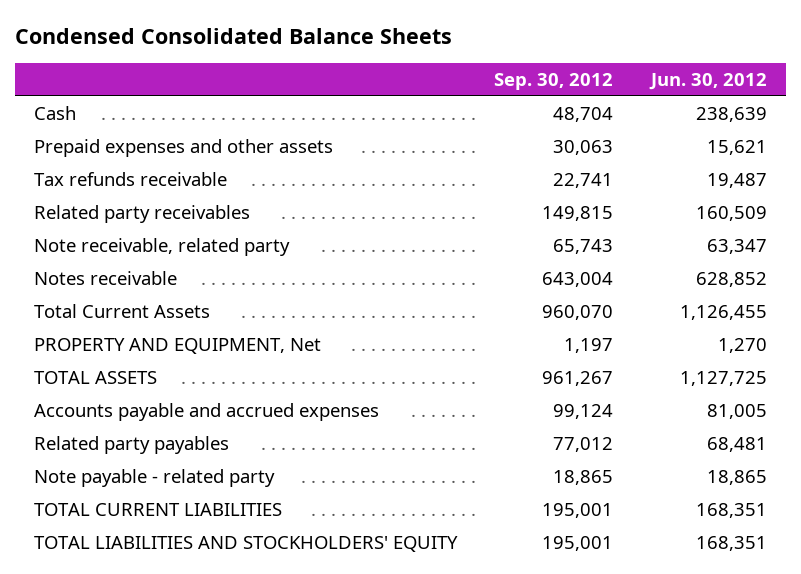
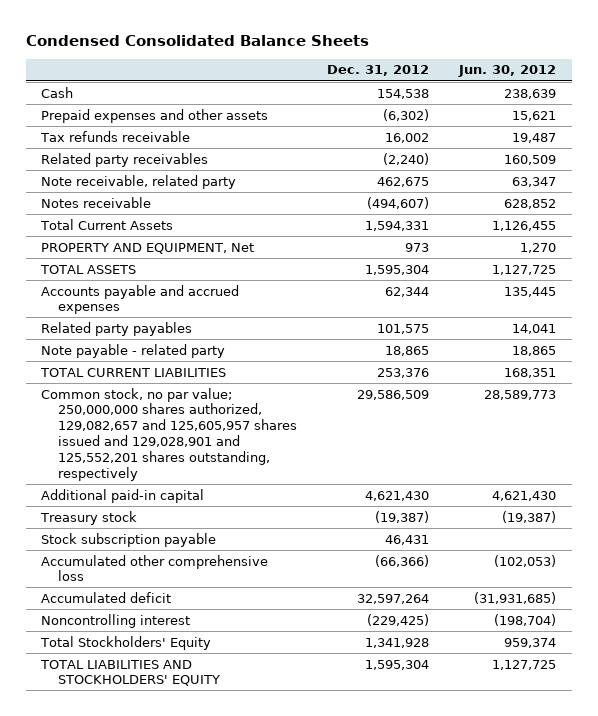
[494,73,614,91] Sep. 30, 2012 -> none
none -> [327,65,430,77] Dec. 31, 2012
[706,404,767,420] 81,005 -> [504,286,557,297] 135,445
[706,437,767,453] 68,481 -> [512,323,557,334] 14,041
none -> [41,387,297,481] Common stock, no par value; 250,000,000 shares authorized, 129,082,657 and 125,605,957 shares issued and 129,028,901 and 125,552,201 shares outstanding, respectively
none -> [41,488,205,503] Additional paid-in capital
none -> [40,510,138,525] Treasury stock
none -> [41,532,217,547] Stock subscription payable
none -> [41,554,269,582] Accumulated other comprehensive loss
none -> [41,591,172,603] Accumulated deficit
none -> [41,613,191,628] Noncontrolling interest
none -> [40,635,212,650] Total Stockholders' Equity
[695,536,767,552] 168,351 -> [492,659,557,670] 1,127,725

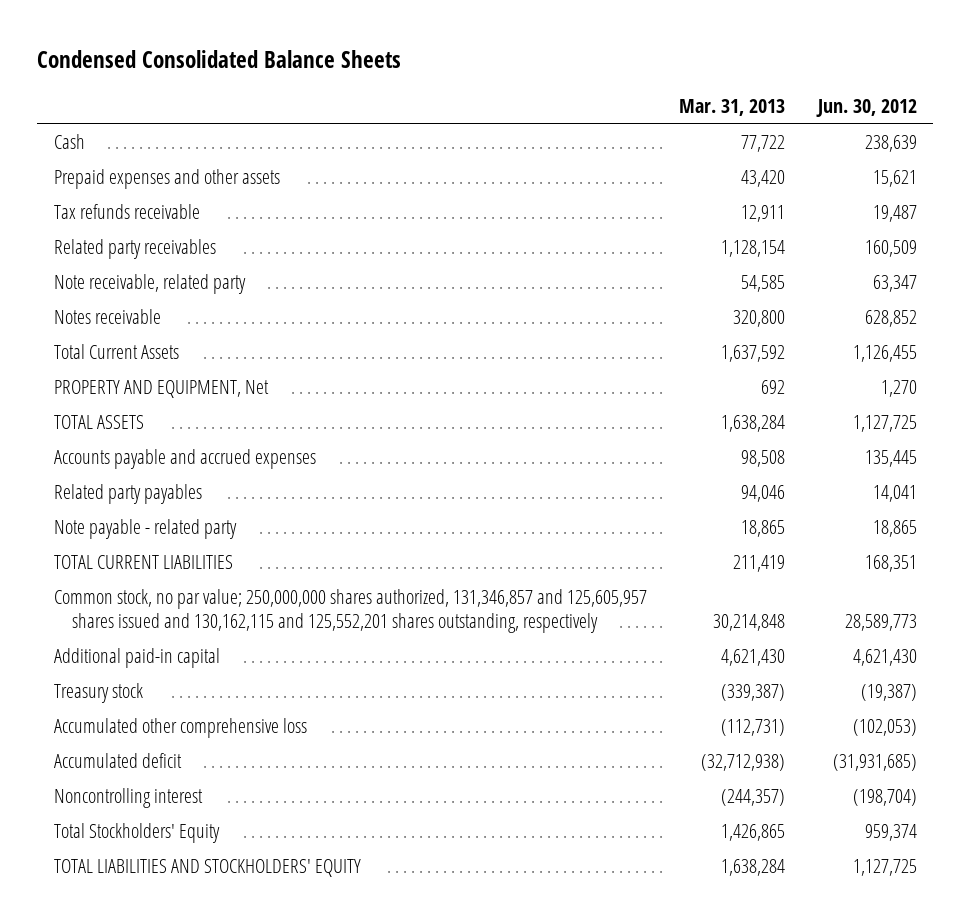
[327,65,430,77] Dec. 31, 2012 -> none
none -> [679,98,786,116] Mar. 31, 2013
[41,387,297,481] Common stock, no par value; 250,000,000 shares authorized, 129,082,657 and 125,605,957 shares issued and 129,028,901 and 125,552,201 shares outstanding, respectively -> [53,588,647,633] Common stock, no par value; 250,000,000 shares authorized, 131,346,857 and 125,605,957 shares issued and 130,162,115 and 125,552,201 shares outstanding, respectively
[41,532,217,547] Stock subscription payable -> none

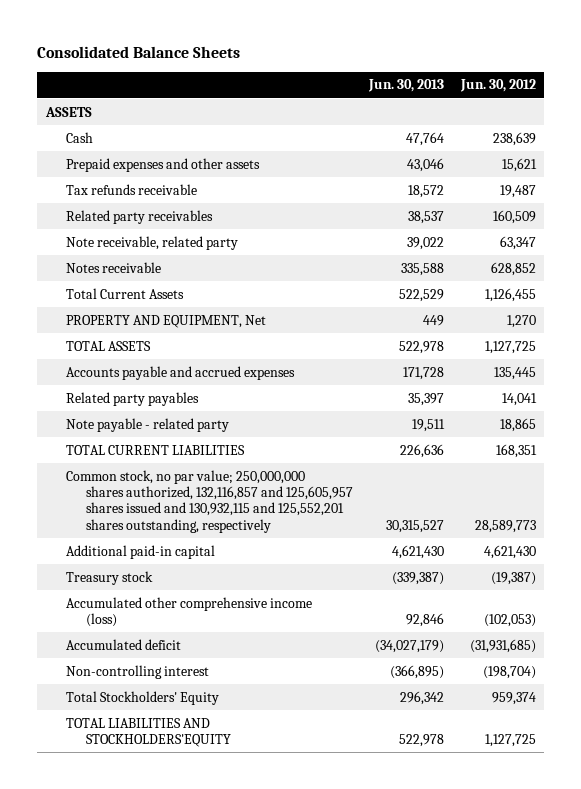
[37,50,402,69] Condensed Consolidated Balance Sheets -> [37,46,241,59] Consolidated Balance Sheets
[679,98,786,116] Mar. 31, 2013 -> none
none -> [368,79,445,93] Jun. 30, 2013
none -> [44,106,92,117] ASSETS
[53,588,647,633] Common stock, no par value; 250,000,000 shares authorized, 131,346,857 and 125,605,957 shares issued and 130,162,115 and 125,552,201 shares outstanding, respectively -> [65,469,353,533] Common stock, no par value; 250,000,000 shares authorized, 132,116,857 and 125,605,957 shares issued and 130,932,115 and 125,552,201 shares outstanding, respectively
[53,717,307,738] Accumulated other comprehensive loss -> [65,596,312,627] Accumulated other comprehensive income (loss)
[53,787,203,808] Noncontrolling interest -> [65,664,209,679] Non-controlling interest
[53,858,361,877] TOTAL LIABILITIES AND STOCKHOLDERS' EQUITY -> [65,717,231,747] TOTAL LIABILITIES AND STOCKHOLDERS'EQUITY

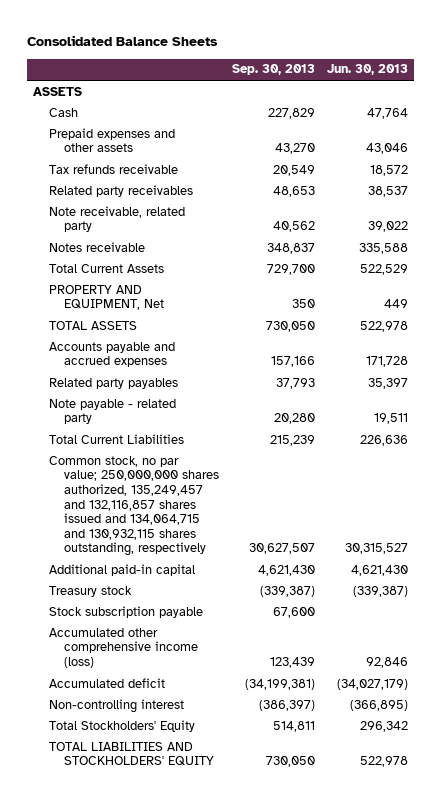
[459,79,536,93] Jun. 30, 2012 -> none
none -> [231,64,315,76] Sep. 30, 2013
[65,444,245,455] TOTAL CURRENT LIABILITIES -> [48,433,184,444] Total Current Liabilities
[65,469,353,533] Common stock, no par value; 250,000,000 shares authorized, 132,116,857 and 125,605,957 shares issued and 130,932,115 and 125,552,201 shares outstanding, respectively -> [48,455,220,557] Common stock, no par value; 250,000,000 shares authorized, 135,249,457 and 132,116,857 shares issued and 134,064,715 and 130,932,115 shares outstanding, respectively
none -> [48,605,203,618] Stock subscription payable
[65,717,231,747] TOTAL LIABILITIES AND STOCKHOLDERS'EQUITY -> [48,741,215,767] TOTAL LIABILITIES AND STOCKHOLDERS' EQUITY

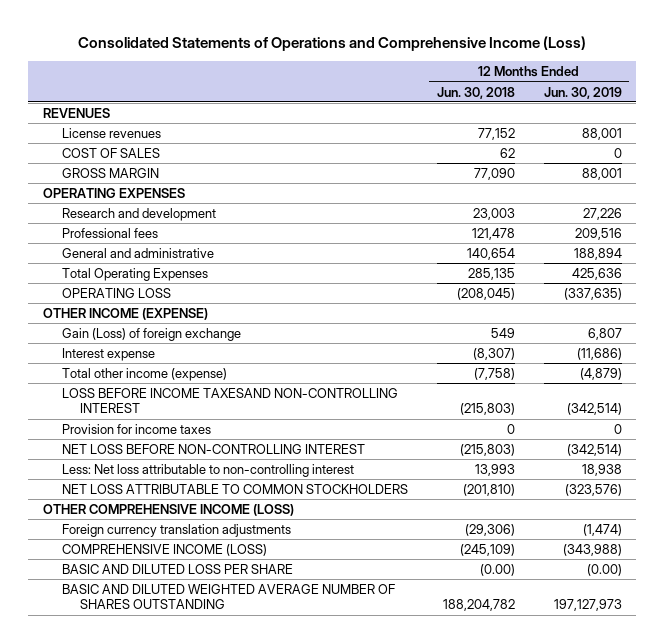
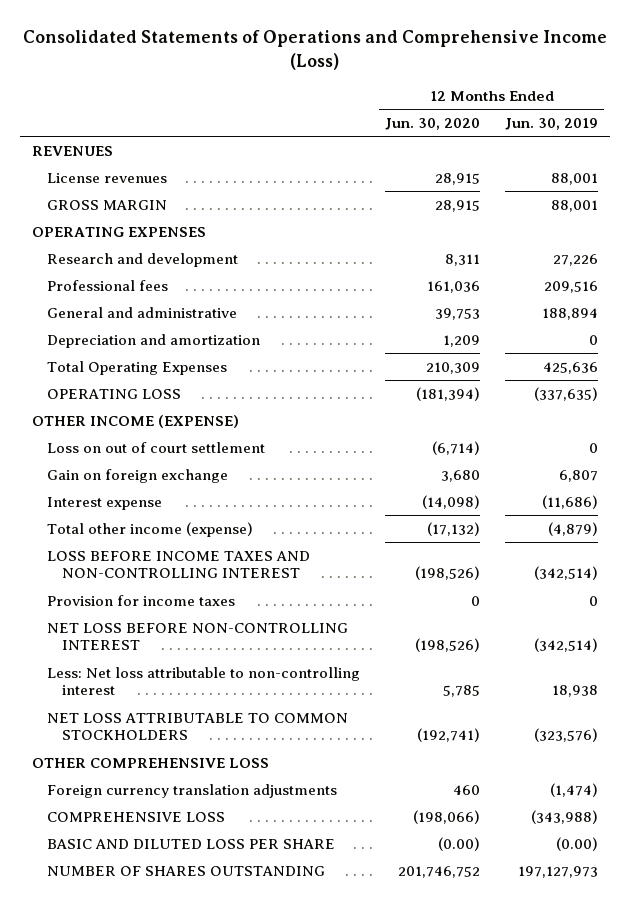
[436,86,515,99] Jun. 30, 2018 -> none
none -> [385,117,481,130] Jun. 30, 2020
[61,147,160,158] COST OF SALES -> none
none -> [47,333,261,348] Depreciation and amortization
none -> [47,441,266,453] Loss on out of court settlement
[61,327,241,341] Gain (Loss) of foreign exchange -> [47,468,229,483] Gain on foreign exchange
[61,387,398,414] LOSS BEFORE INCOME TAXESAND NON-CONTROLLING INTEREST -> [47,550,311,579] LOSS BEFORE INCOME TAXES AND NON-CONTROLLING INTEREST
[42,503,294,516] OTHER COMPREHENSIVE INCOME (LOSS) -> [32,757,270,768] OTHER COMPREHENSIVE LOSS
[61,543,267,556] COMPREHENSIVE INCOME (LOSS) -> [47,811,226,822] COMPREHENSIVE LOSS
[61,583,395,610] BASIC AND DILUTED WEIGHTED AVERAGE NUMBER OF SHARES OUTSTANDING -> [47,865,326,876] NUMBER OF SHARES OUTSTANDING

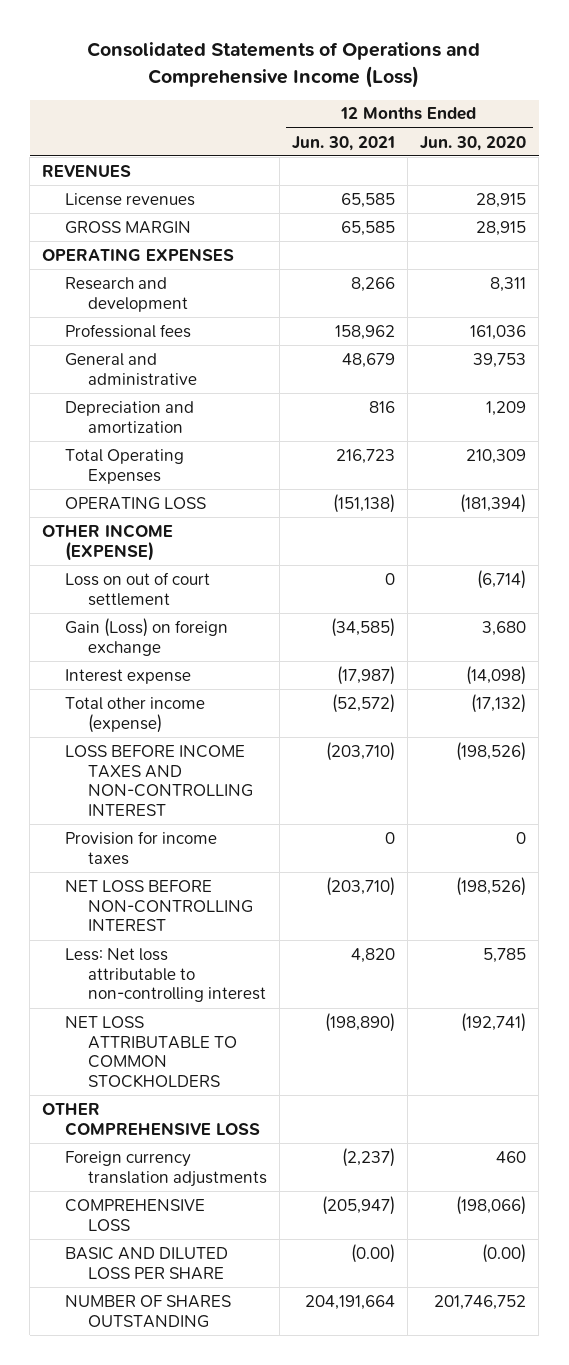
[505,117,599,130] Jun. 30, 2019 -> none
none -> [291,135,395,151] Jun. 30, 2021
[47,468,229,483] Gain on foreign exchange -> [65,617,229,656] Gain (Loss) on foreign exchange

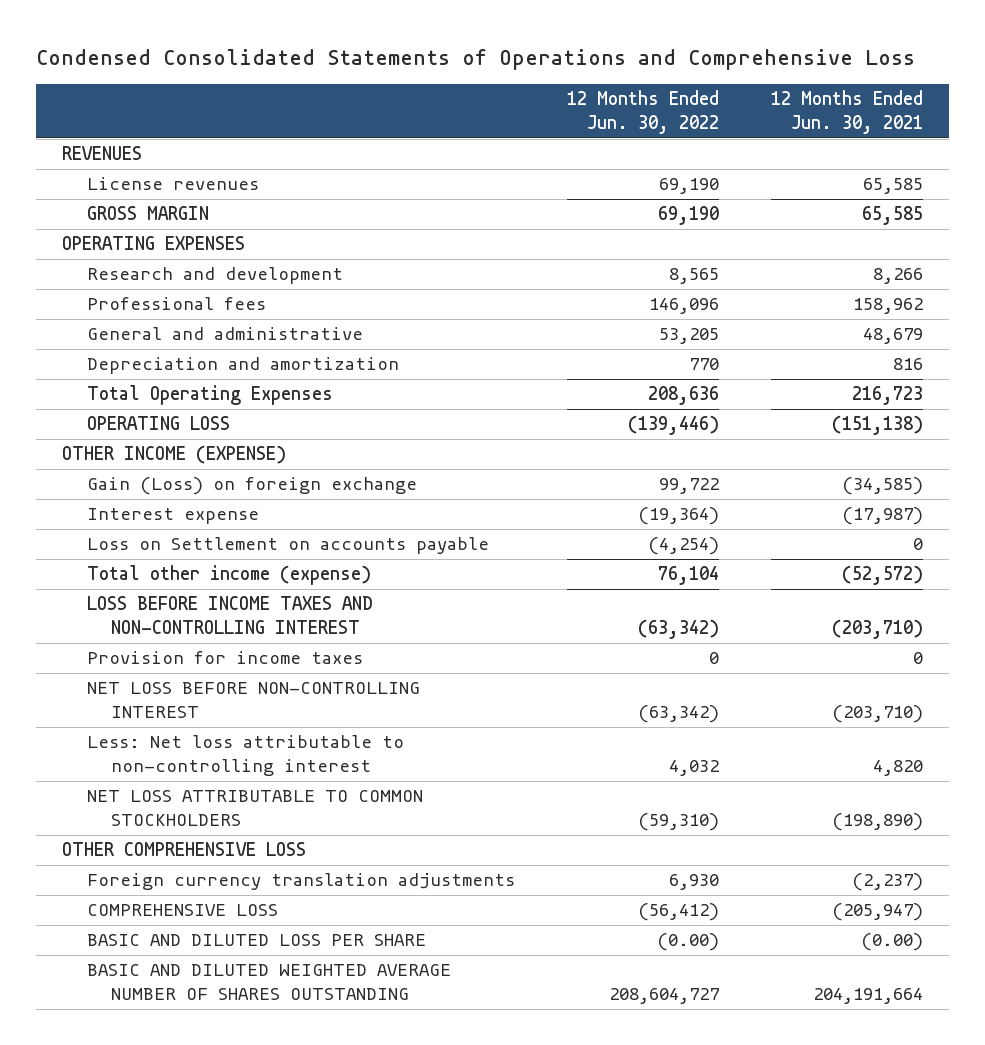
[87,42,481,88] Consolidated Statements of Operations and Comprehensive Income (Loss) -> [36,49,916,71] Condensed Consolidated Statements of Operations and Comprehensive Loss
[420,135,527,151] Jun. 30, 2020 -> none
none -> [566,90,719,135] 12 Months Ended Jun. 30, 2022
[65,571,211,606] Loss on out of court settlement -> none
none -> [86,537,489,555] Loss on Settlement on accounts payable
[65,1294,232,1328] NUMBER OF SHARES OUTSTANDING -> [86,964,451,1001] BASIC AND DILUTED WEIGHTED AVERAGE NUMBER OF SHARES OUTSTANDING

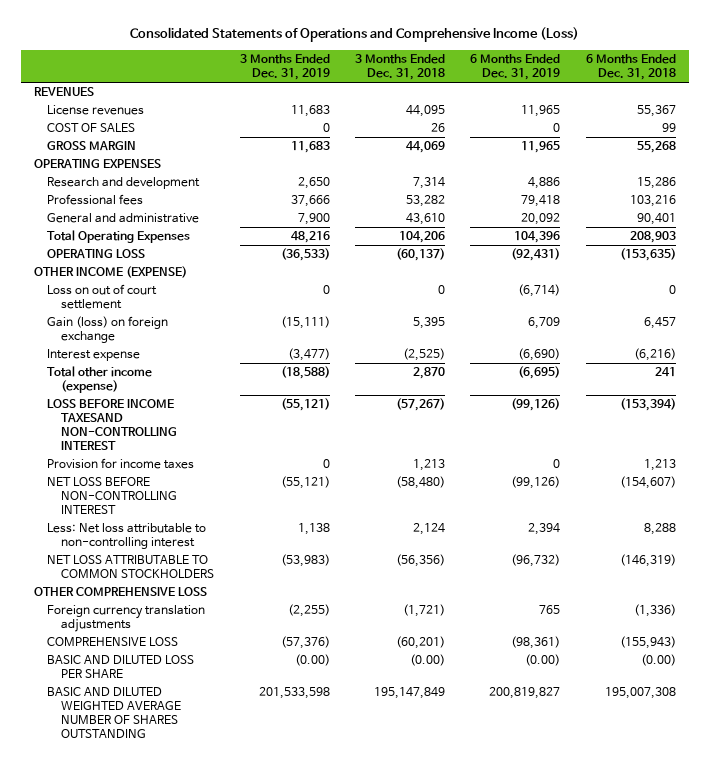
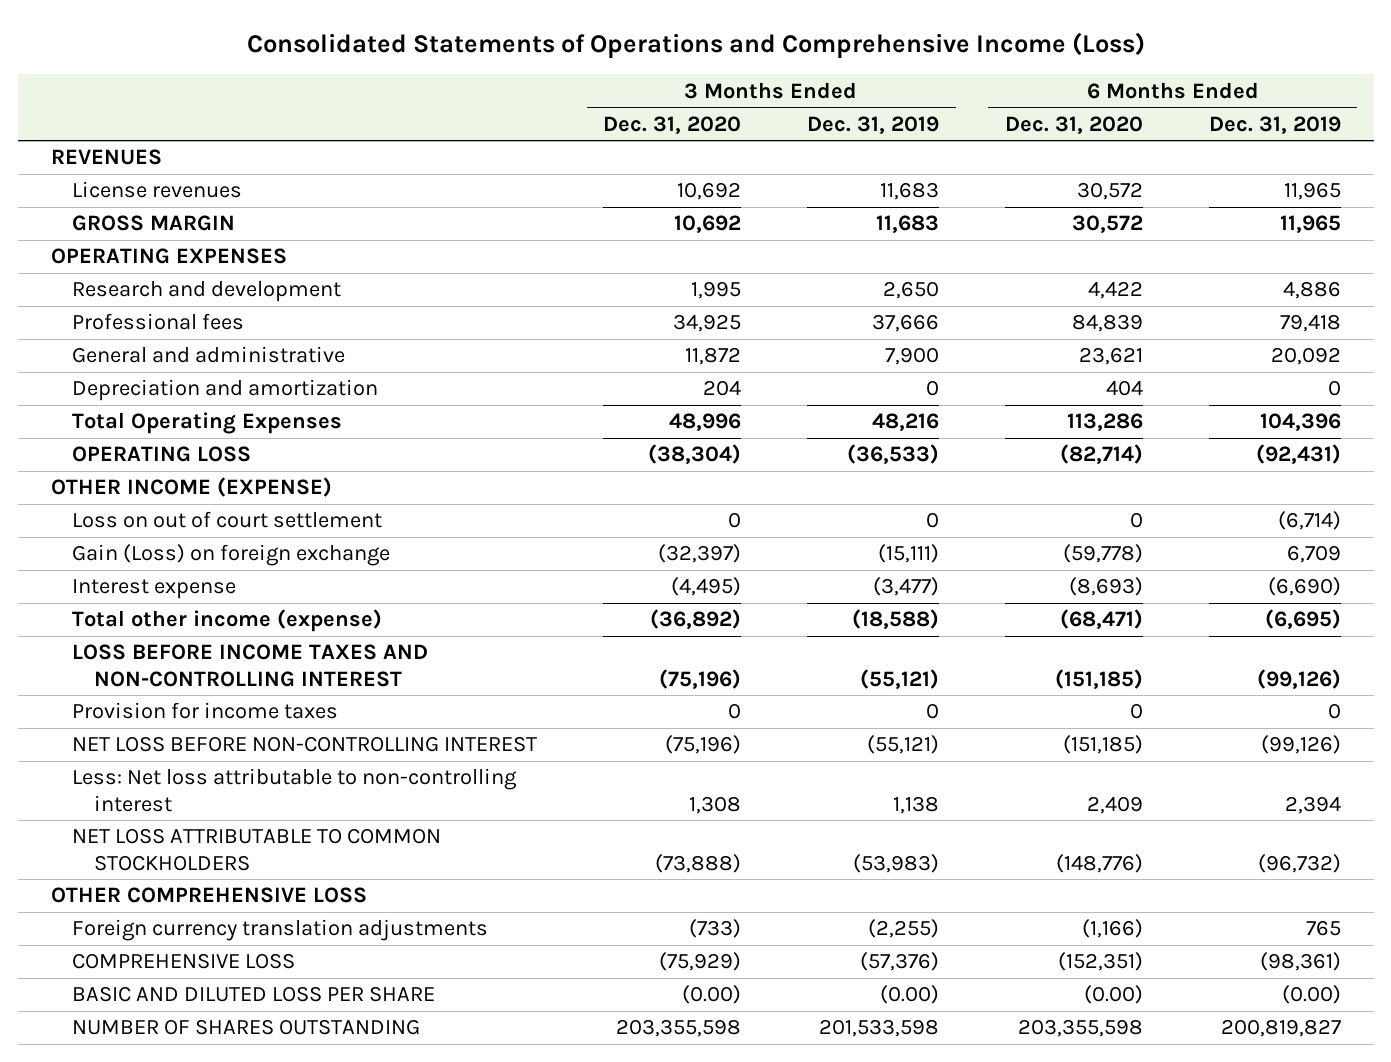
[355,53,446,81] 3 Months Ended Dec. 31, 2018 -> none
[585,53,676,81] 6 Months Ended Dec. 31, 2018 -> none
none -> [603,115,742,134] Dec. 31, 2020
none -> [1004,115,1143,134] Dec. 31, 2020
[47,123,136,133] COST OF SALES -> none
none -> [72,379,379,402] Depreciation and amortization
[47,316,169,344] Gain (loss) on foreign exchange -> [72,544,391,567] Gain (Loss) on foreign exchange
[47,399,178,451] LOSS BEFORE INCOME TAXESAND NON-CONTROLLING INTEREST -> [72,644,429,687] LOSS BEFORE INCOME TAXES AND NON-CONTROLLING INTEREST
[47,687,182,739] BASIC AND DILUTED WEIGHTED AVERAGE NUMBER OF SHARES OUTSTANDING -> [72,1019,421,1036] NUMBER OF SHARES OUTSTANDING

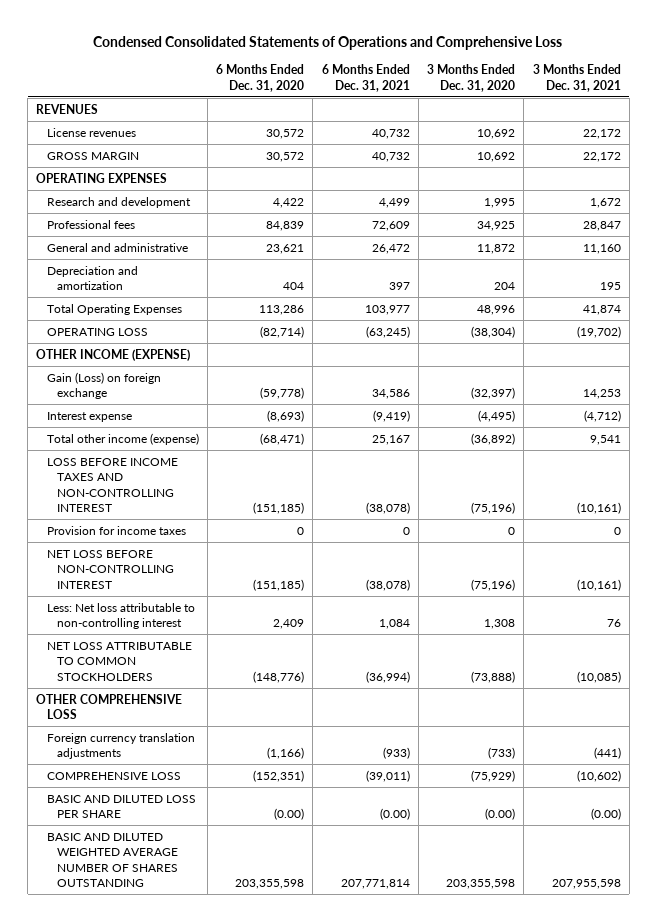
[246,32,1145,60] Consolidated Statements of Operations and Comprehensive Income (Loss) -> [93,35,563,50] Condensed Consolidated Statements of Operations and Comprehensive Loss
[807,115,940,134] Dec. 31, 2019 -> none
[1208,115,1341,134] Dec. 31, 2019 -> none
none -> [321,64,410,92] 6 Months Ended Dec. 31, 2021
none -> [532,64,621,92] 3 Months Ended Dec. 31, 2021
[72,511,383,529] Loss on out of court settlement -> none
[72,1019,421,1036] NUMBER OF SHARES OUTSTANDING -> [46,832,179,888] BASIC AND DILUTED WEIGHTED AVERAGE NUMBER OF SHARES OUTSTANDING

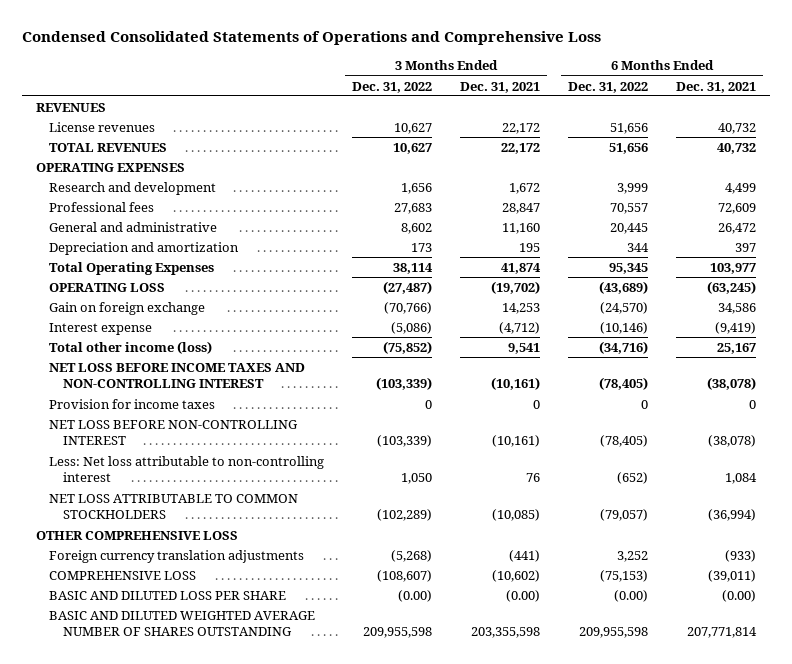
[216,64,305,92] 6 Months Ended Dec. 31, 2020 -> none
[427,64,516,92] 3 Months Ended Dec. 31, 2020 -> none
none -> [352,81,433,93] Dec. 31, 2022
none -> [568,81,649,93] Dec. 31, 2022
[46,151,139,160] GROSS MARGIN -> [49,142,168,152] TOTAL REVENUES
[36,348,191,361] OTHER INCOME (EXPENSE) -> none
[46,371,161,400] Gain (Loss) on foreign exchange -> [49,301,206,315] Gain on foreign exchange
[46,432,199,445] Total other income (expense) -> [49,340,213,354] Total other income (loss)
[46,457,178,513] LOSS BEFORE INCOME TAXES AND NON-CONTROLLING INTEREST -> [49,362,306,389] NET LOSS BEFORE INCOME TAXES AND NON-CONTROLLING INTEREST
[551,879,621,890] 207,955,598 -> [471,627,541,639] 203,355,598

